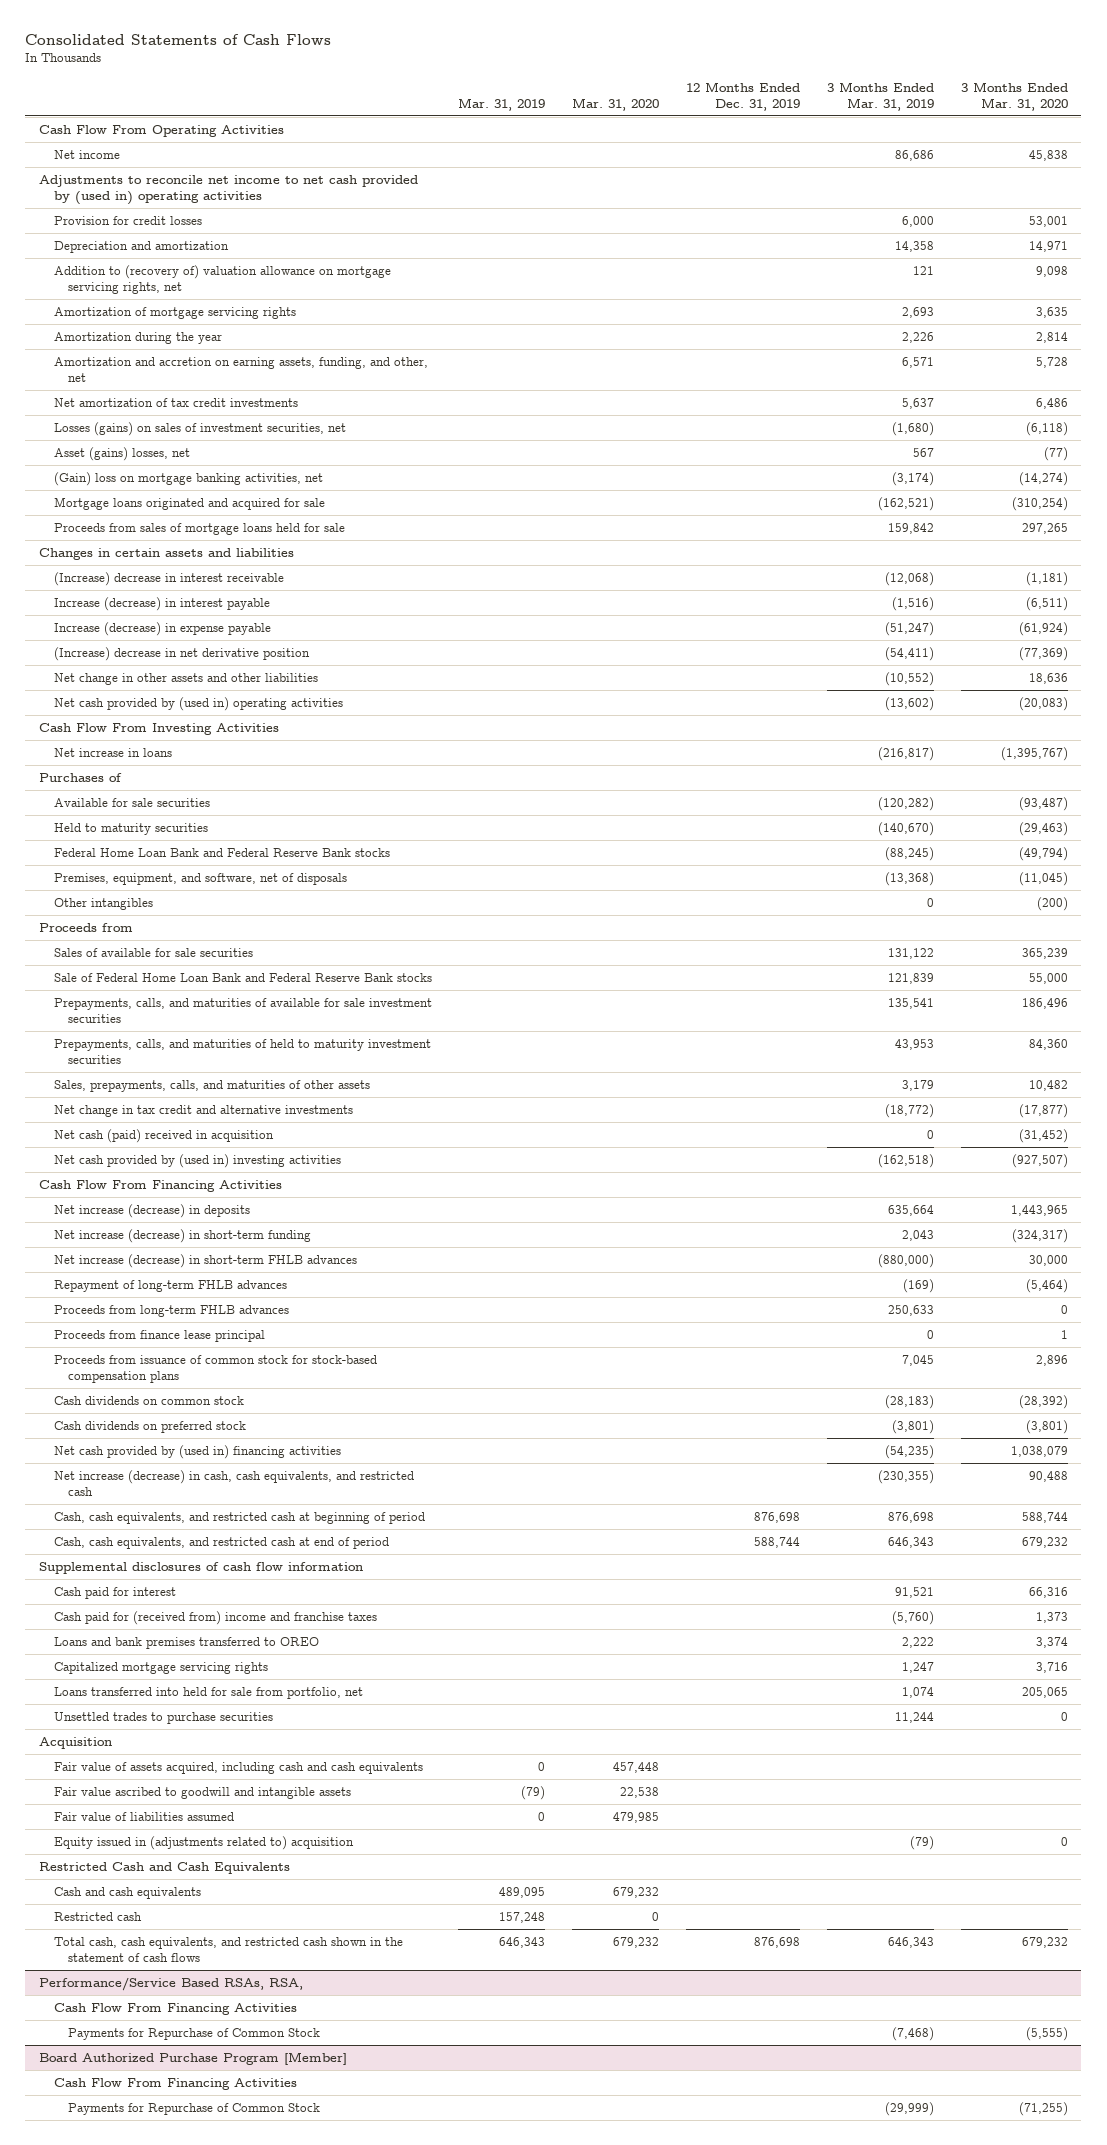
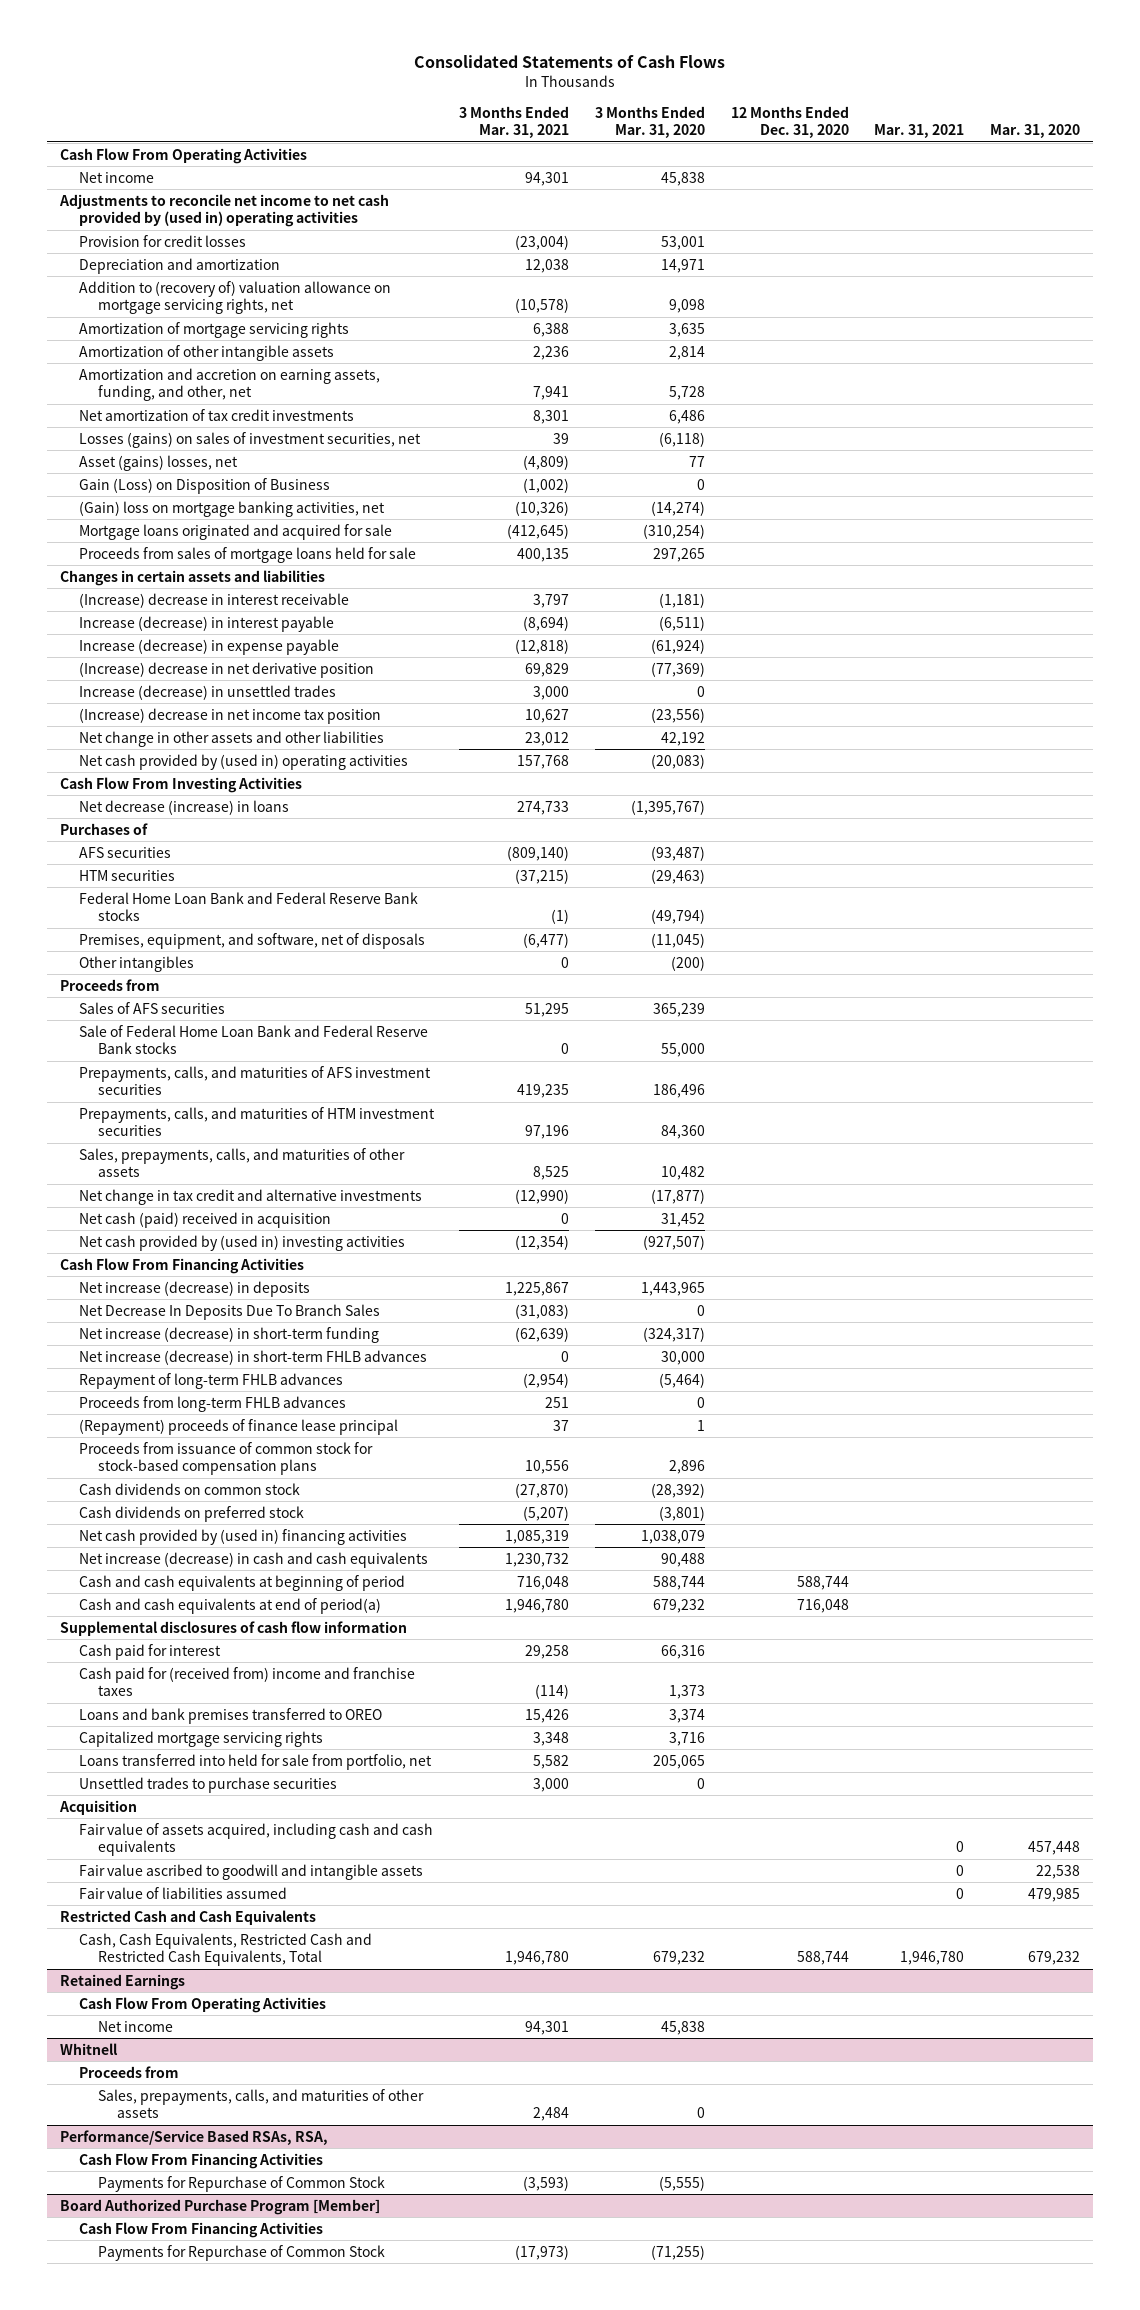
[458,97,546,111] Mar. 31, 2019 -> none
[686,81,801,111] 12 Months Ended Dec. 31, 2019 -> none
[826,81,934,111] 3 Months Ended Mar. 31, 2019 -> none
none -> [459,105,570,139] 3 Months Ended Mar. 31, 2021
none -> [730,105,849,139] 12 Months Ended Dec. 31, 2020
none -> [874,124,965,139] Mar. 31, 2021
[53,331,222,344] Amortization during the year -> [78,344,334,361] Amortization of other intangible assets
[1043,446,1068,461] (77) -> [689,455,706,467] 77
none -> [78,477,330,494] Gain (Loss) on Disposition of Business
none -> [78,684,336,700] Increase (decrease) in unsettled trades
none -> [78,707,381,724] (Increase) decrease in net income tax position
[1028,672,1068,684] 18,636 -> [661,731,706,746] 42,192
[53,747,172,757] Net increase in loans -> [78,799,289,815] Net decrease (increase) in loans
[53,797,210,807] Available for sale securities -> [78,846,171,858] AFS securities
[53,822,208,835] Held to maturity securities -> [78,869,175,881] HTM securities
[53,947,253,957] Sales of available for sale securities -> [78,1001,225,1014] Sales of AFS securities
[53,997,432,1023] Prepayments, calls, and maturities of available for sale investment securities -> [78,1065,431,1096] Prepayments, calls, and maturities of AFS investment securities
[53,1038,431,1064] Prepayments, calls, and maturities of held to maturity investment securities -> [78,1106,435,1137] Prepayments, calls, and maturities of HTM investment securities
[1018,1128,1068,1143] (31,452) -> [661,1212,706,1227] 31,452
none -> [78,1303,380,1320] Net Decrease In Deposits Due To Branch Sales
[53,1329,265,1342] Proceeds from finance lease principal -> [78,1418,398,1435] (Repayment) proceeds of finance lease principal
[53,1469,414,1496] Net increase (decrease) in cash, cash equivalents, and restricted cash -> [78,1551,428,1568] Net increase (decrease) in cash and cash equivalents
[53,1511,425,1524] Cash, cash equivalents, and restricted cash at beginning of period -> [78,1574,405,1591] Cash and cash equivalents at beginning of period
[53,1536,389,1549] Cash, cash equivalents, and restricted cash at end of period -> [78,1597,381,1614] Cash and cash equivalents at end of period(a)
[53,1835,354,1850] Equity issued in (adjustments related to) acquisition -> none
[53,1886,201,1899] Cash and cash equivalents -> none
[53,1911,142,1921] Restricted cash -> none
[53,1936,403,1962] Total cash, cash equivalents, and restricted cash shown in the statement of cash flows -> [78,1932,372,1967] Cash, Cash Equivalents, Restricted Cash and Restricted Cash Equivalents, Total
none -> [59,1973,185,1990] Retained Earnings
none -> [78,1996,326,2013] Cash Flow From Operating Activities
none -> [97,2020,173,2032] Net income
none -> [59,2042,118,2055] Whitnell
none -> [78,2065,179,2078] Proceeds from
none -> [97,2088,424,2119] Sales, prepayments, calls, and maturities of other assets

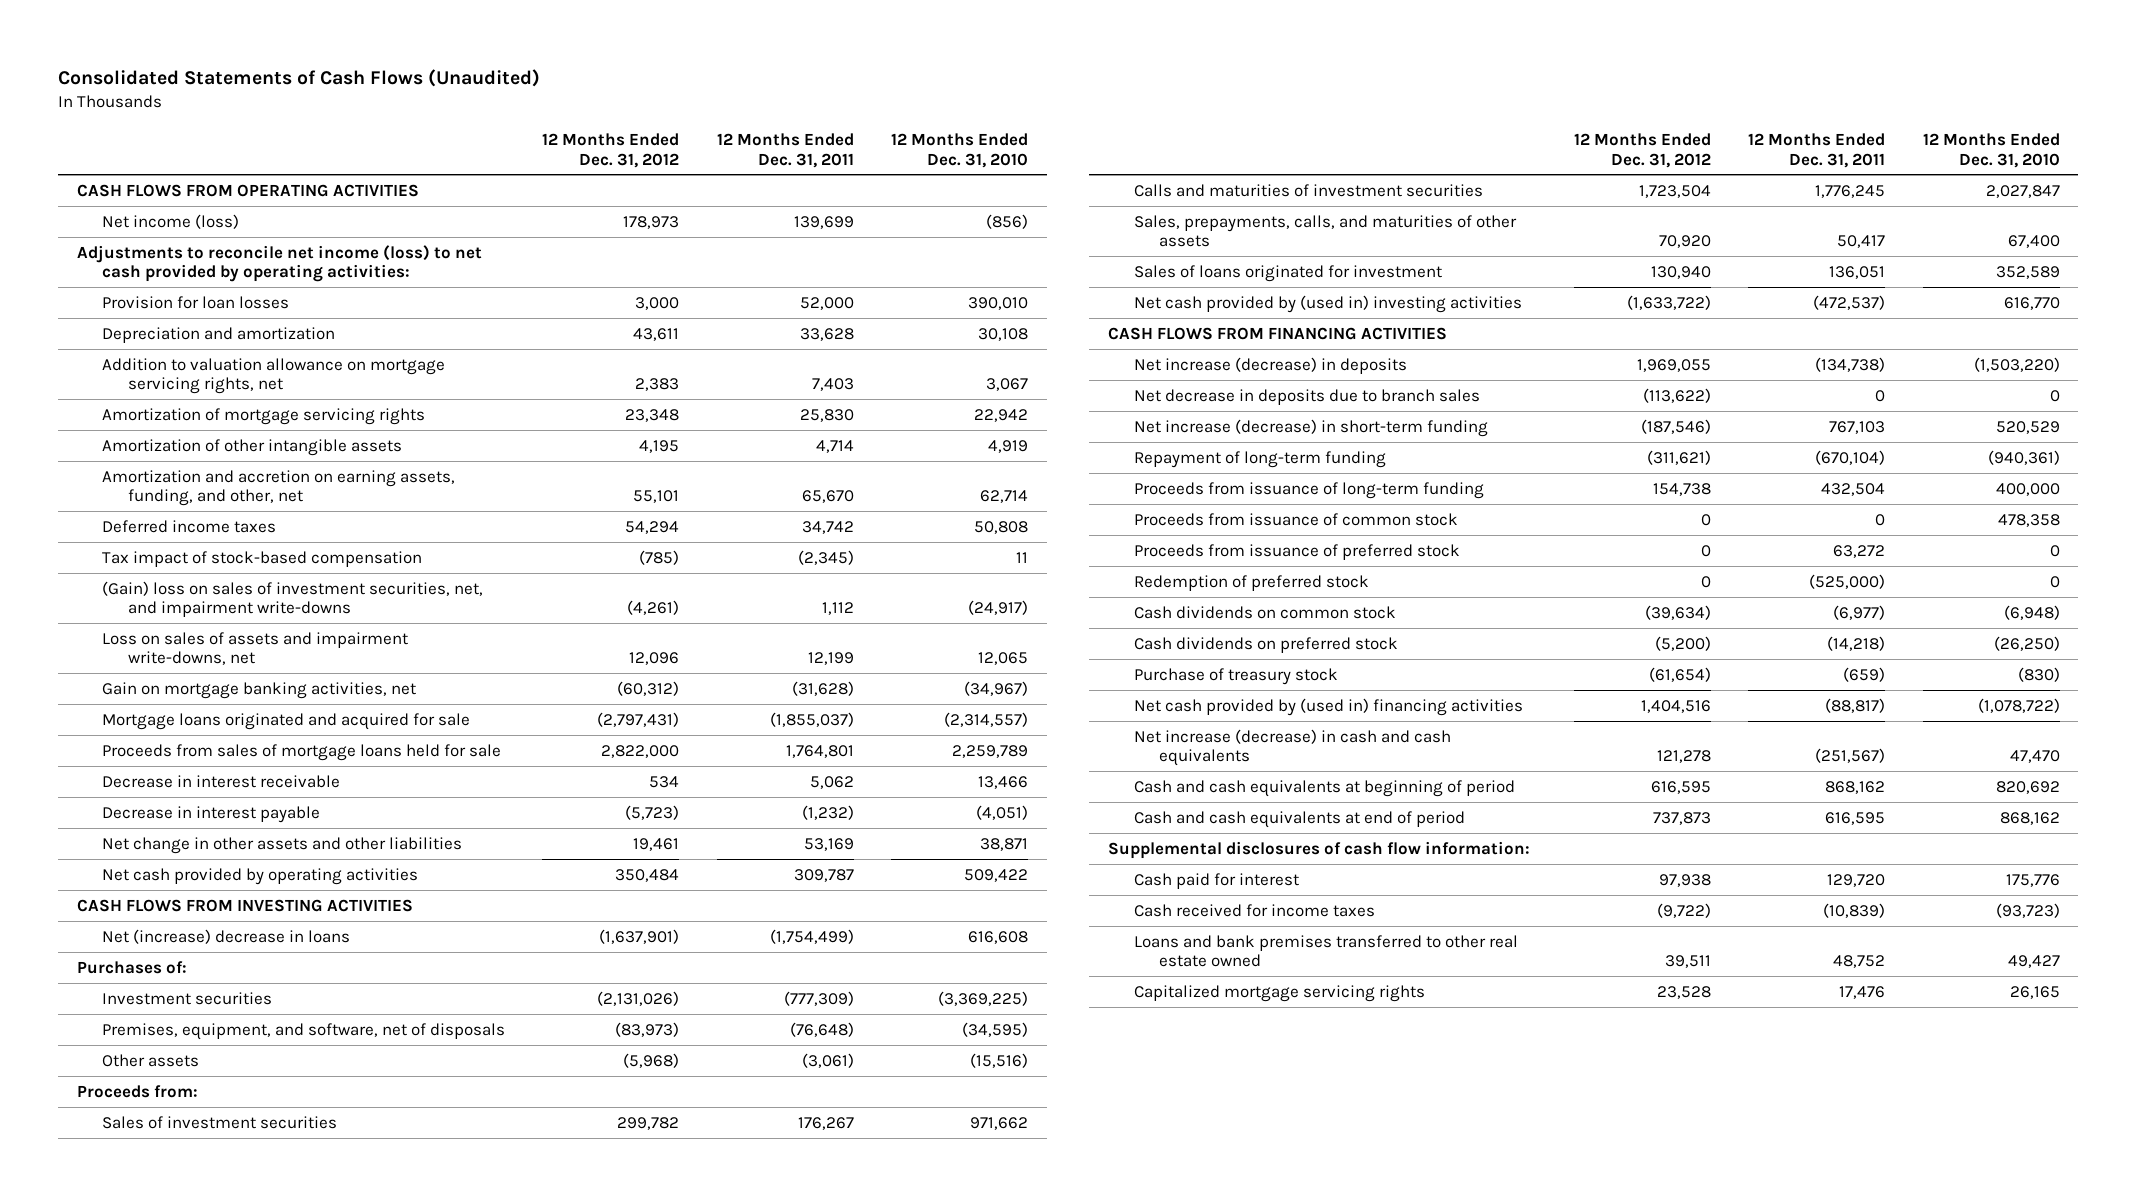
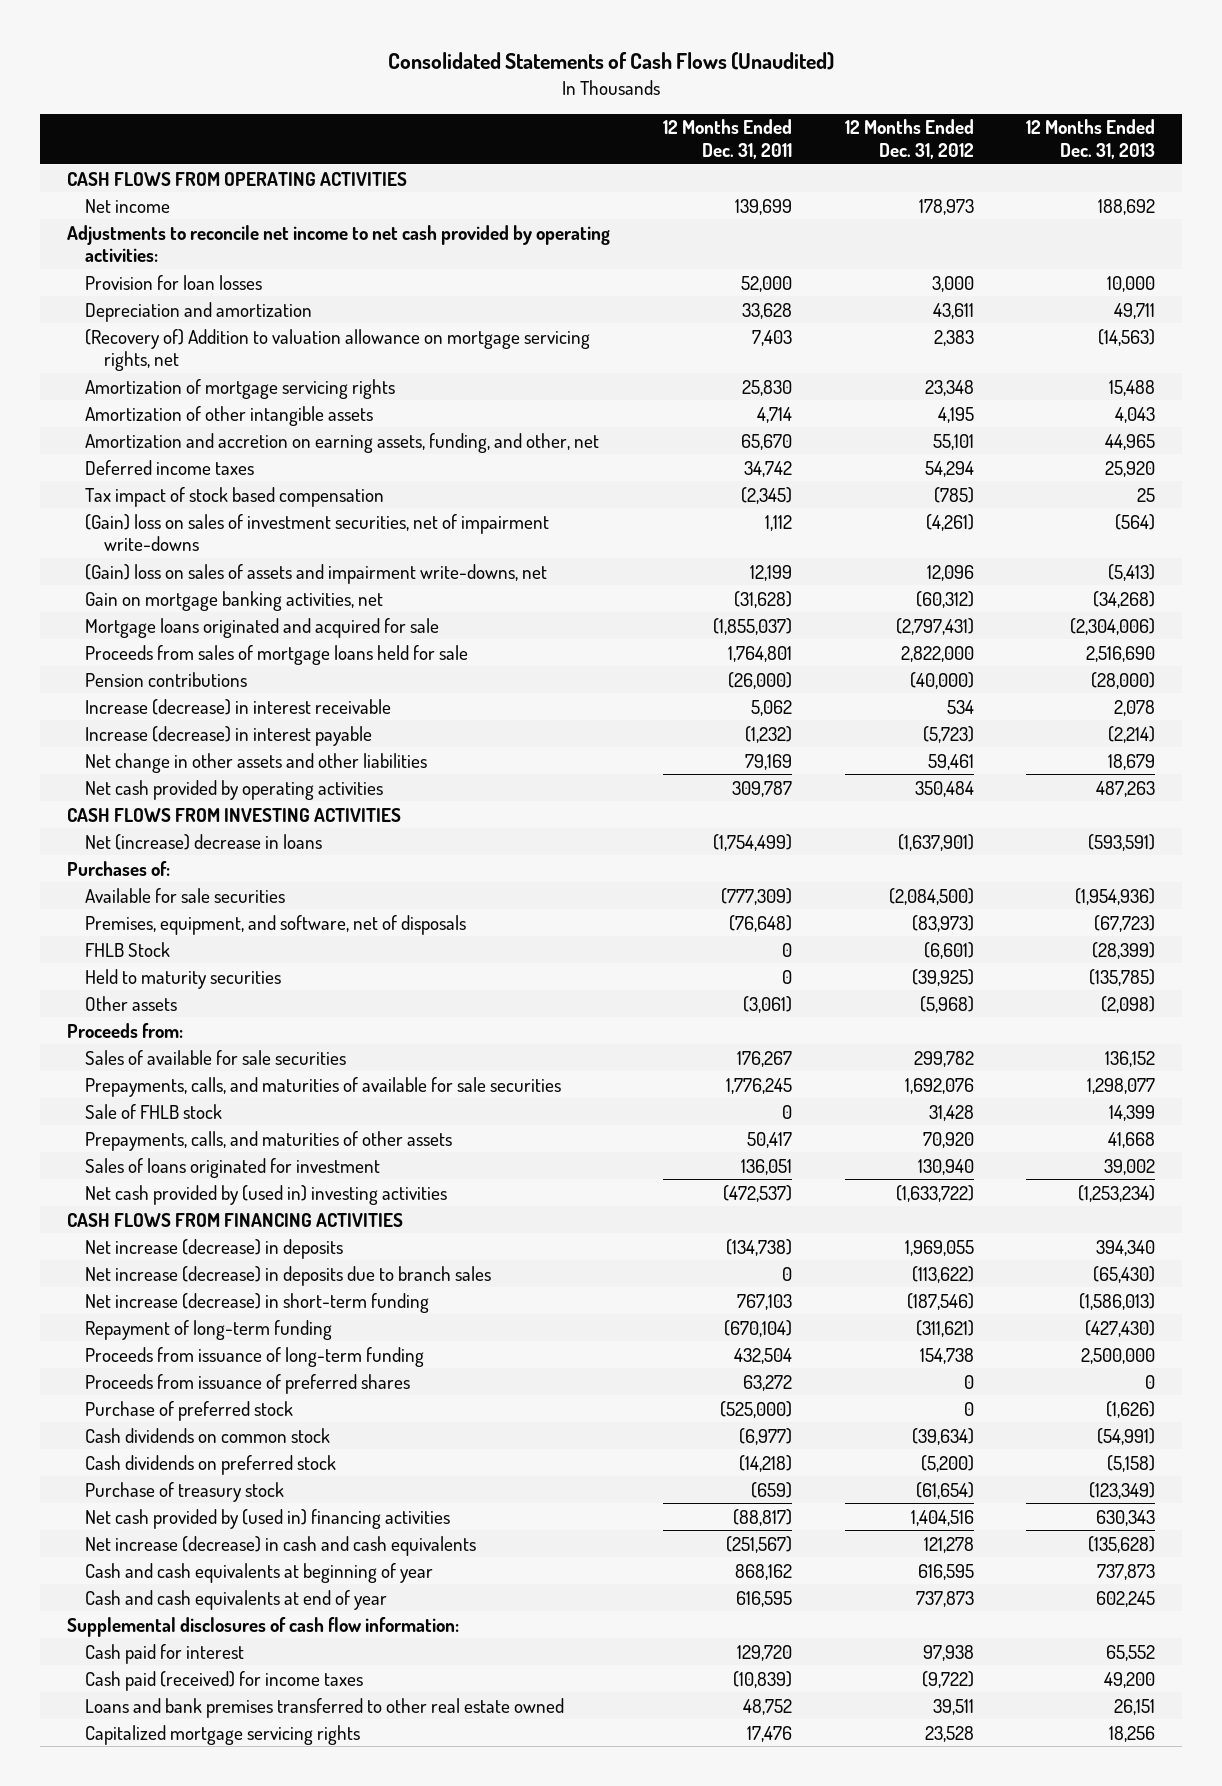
[891,132,1029,168] 12 Months Ended Dec. 31, 2010 -> none
none -> [1026,119,1156,159] 12 Months Ended Dec. 31, 2013
[102,213,240,229] Net income (loss) -> [85,198,171,213] Net income
[76,244,482,283] Adjustments to reconcile net income (loss) to net cash provided by operating activities: -> [66,224,610,263] Adjustments to reconcile net income to net cash provided by operating activities:
[102,357,446,395] Addition to valuation allowance on mortgage servicing rights, net -> [85,328,591,372] (Recovery of) Addition to valuation allowance on mortgage servicing rights, net
[102,550,423,567] Tax impact of stock-based compensation -> [85,486,385,507] Tax impact of stock based compensation
[102,580,484,618] (Gain) loss on sales of investment securities, net, and impairment write-downs -> [85,513,550,552] (Gain) loss on sales of investment securities, net of impairment write-downs
[102,631,409,666] Loss on sales of assets and impairment write-downs, net -> [85,563,548,584] (Gain) loss on sales of assets and impairment write-downs, net
none -> [85,671,248,687] Pension contributions
[102,774,341,788] Decrease in interest receivable -> [85,698,392,715] Increase (decrease) in interest receivable
[102,805,321,823] Decrease in interest payable -> [85,725,373,746] Increase (decrease) in interest payable
[633,837,680,851] 19,461 -> [927,753,974,770] 59,461
[803,837,854,851] 53,169 -> [744,753,792,770] 79,169
[102,991,273,1005] Investment securities -> none
none -> [85,887,286,903] Available for sale securities
none -> [85,941,171,957] FHLB Stock
none -> [85,968,282,989] Held to maturity securities
[102,1115,338,1129] Sales of investment securities -> [85,1049,347,1065] Sales of available for sale securities
[1133,183,1483,197] Calls and maturities of investment securities -> [85,1076,562,1097] Prepayments, calls, and maturities of available for sale securities
[1638,184,1711,198] 1,723,504 -> [904,1077,974,1094] 1,692,076
none -> [85,1103,223,1119] Sale of FHLB stock
[1133,214,1517,248] Sales, prepayments, calls, and maturities of other assets -> [85,1130,453,1151] Prepayments, calls, and maturities of other assets
[1133,388,1480,405] Net decrease in deposits due to branch sales -> [85,1265,492,1286] Net increase (decrease) in deposits due to branch sales
[1133,512,1458,526] Proceeds from issuance of common stock -> none
[1133,543,1460,560] Proceeds from issuance of preferred stock -> [85,1373,411,1394] Proceeds from issuance of preferred shares
[1133,574,1369,591] Redemption of preferred stock -> [85,1400,294,1421] Purchase of preferred stock
[1133,779,1515,797] Cash and cash equivalents at beginning of period -> [85,1562,434,1583] Cash and cash equivalents at beginning of year
[1133,810,1465,828] Cash and cash equivalents at end of period -> [85,1589,388,1610] Cash and cash equivalents at end of year
[1133,903,1375,917] Cash received for income taxes -> [85,1670,364,1691] Cash paid (received) for income taxes

